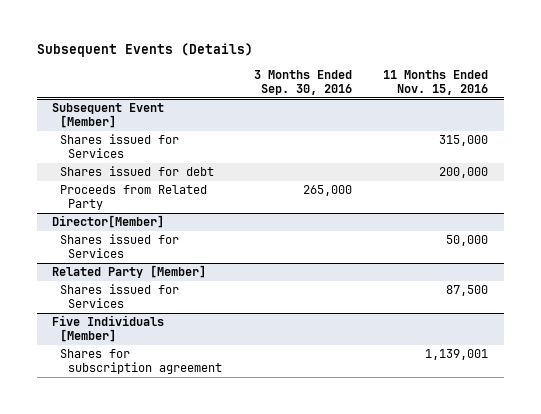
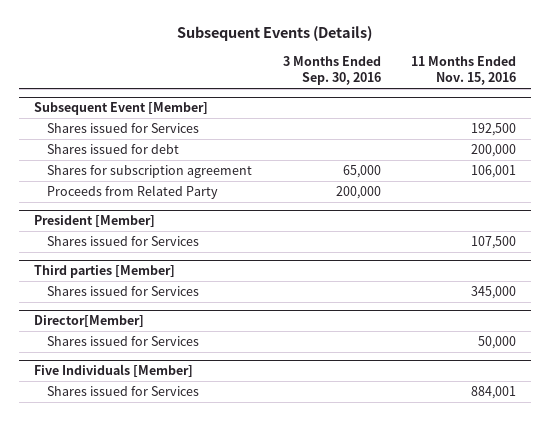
[439,135,489,147] 315,000 -> [470,123,516,137] 192,500
none -> [47,165,253,179] Shares for subscription agreement
[302,185,352,197] 265,000 -> [335,186,381,200] 200,000
none -> [33,215,155,228] President [Member]
none -> [47,236,200,247] Shares issued for Services
none -> [33,265,175,279] Third parties [Member]
none -> [47,286,200,297] Shares issued for Services
[52,265,207,279] Related Party [Member] -> none
[60,284,180,308] Shares issued for Services -> none
[60,349,223,374] Shares for subscription agreement -> none
none -> [47,386,200,397] Shares issued for Services

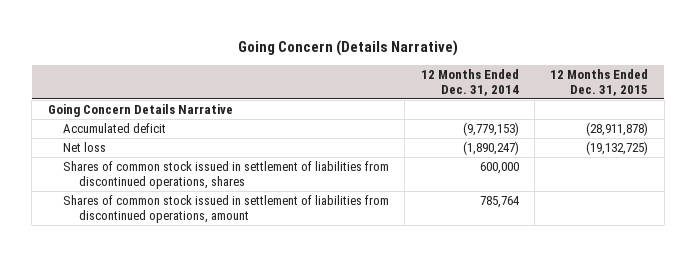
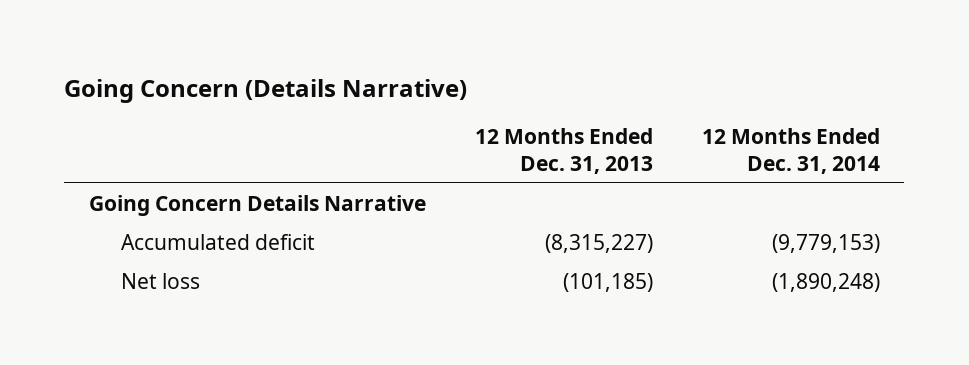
[550,68,649,97] 12 Months Ended Dec. 31, 2015 -> none
none -> [474,128,653,174] 12 Months Ended Dec. 31, 2013
[63,161,390,190] Shares of common stock issued in settlement of liabilities from discontinued operations, shares -> none
[63,195,390,224] Shares of common stock issued in settlement of liabilities from discontinued operations, amount -> none
[462,141,519,156] (1,890,247) -> [771,272,880,292] (1,890,248)

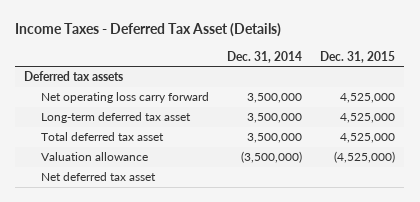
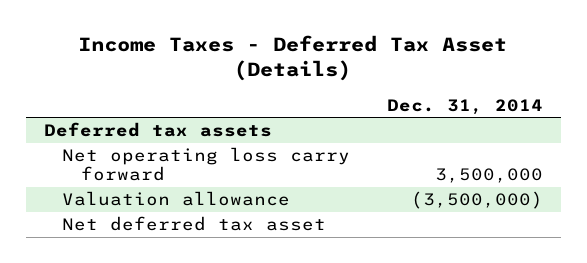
[320,50,396,63] Dec. 31, 2015 -> none
[40,112,191,124] Long-term deferred tax asset -> none
[40,132,164,142] Total deferred tax asset -> none

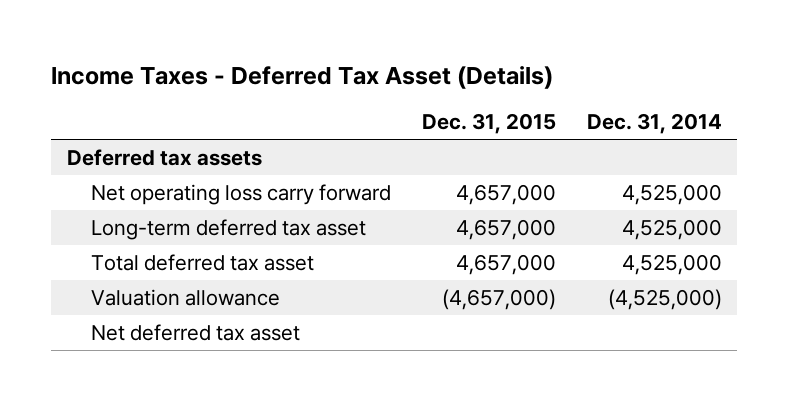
none -> [421,113,556,135] Dec. 31, 2015
[434,168,543,184] 3,500,000 -> [621,183,722,205] 4,525,000
none -> [90,218,366,240] Long-term deferred tax asset
none -> [90,253,314,271] Total deferred tax asset
[410,191,543,210] (3,500,000) -> [607,288,722,310] (4,525,000)

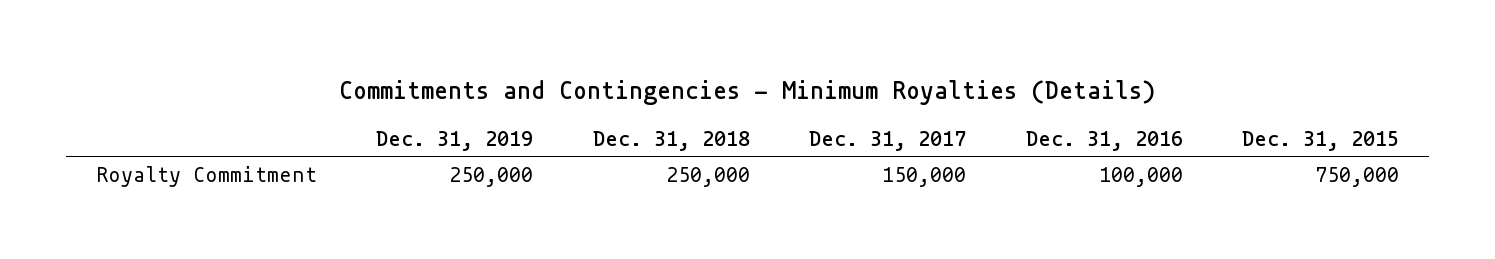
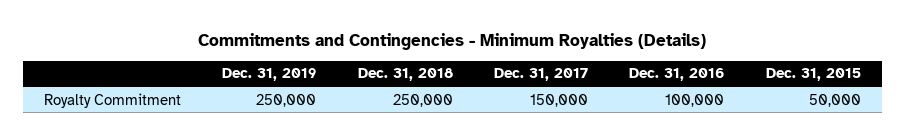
[1315,167,1400,188] 750,000 -> [808,93,861,107] 50,000

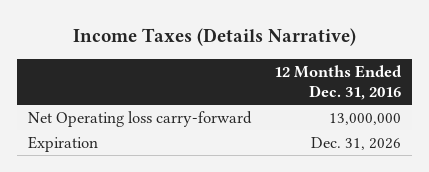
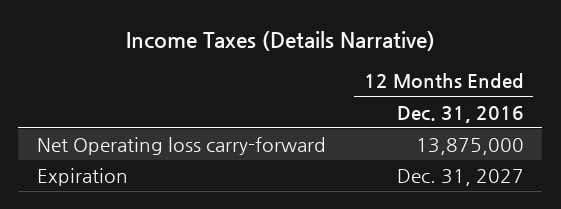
[328,113,401,126] 13,000,000 -> [415,138,524,156] 13,875,000
[310,137,401,151] Dec. 31, 2026 -> [396,169,524,187] Dec. 31, 2027

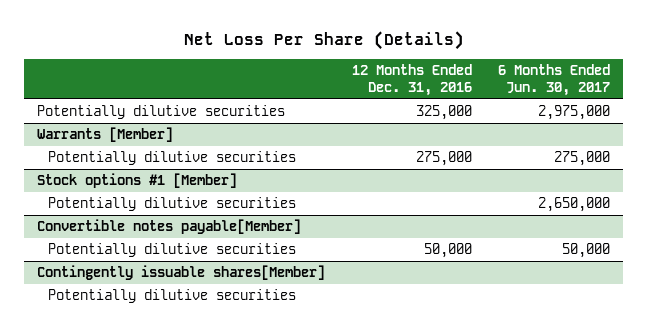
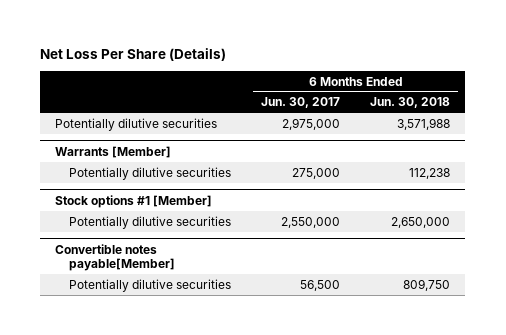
[351,63,472,96] 12 Months Ended Dec. 31, 2016 -> none
none -> [370,97,451,109] Jun. 30, 2018
[538,197,611,213] 2,650,000 -> [280,216,340,228] 2,550,000
[37,265,326,281] Contingently issuable shares[Member] -> none
[48,289,297,304] Potentially dilutive securities -> none
[562,243,611,259] 50,000 -> [299,279,340,291] 56,500

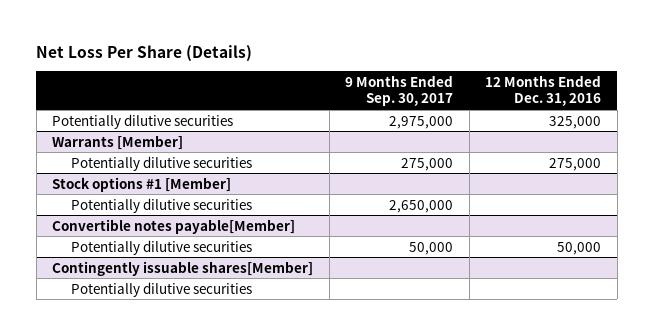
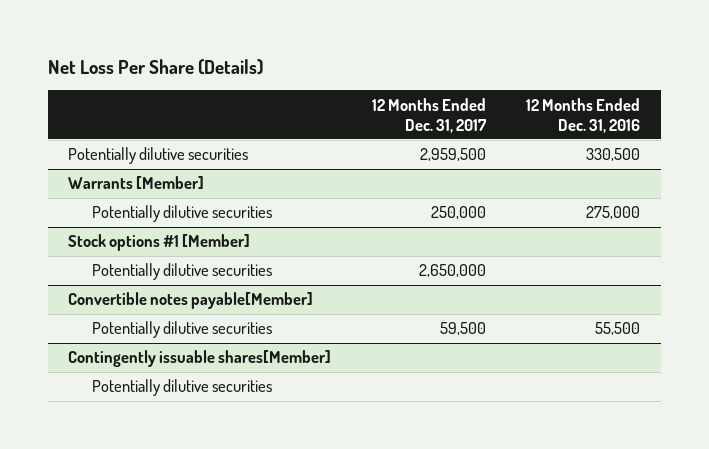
[345,75,454,107] 9 Months Ended Sep. 30, 2017 -> none
none -> [371,97,487,133] 12 Months Ended Dec. 31, 2017
[549,115,602,129] 325,000 -> [586,148,641,162] 330,500
[557,241,602,255] 50,000 -> [595,322,641,336] 55,500

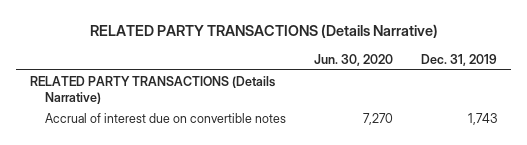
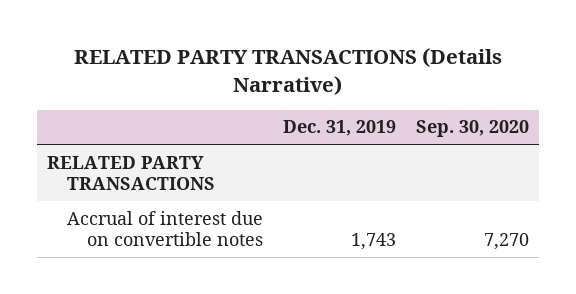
[314,53,394,66] Jun. 30, 2020 -> none
none -> [416,120,530,138] Sep. 30, 2020
[29,76,275,104] RELATED PARTY TRANSACTIONS (Details Narrative) -> [46,155,215,191] RELATED PARTY TRANSACTIONS

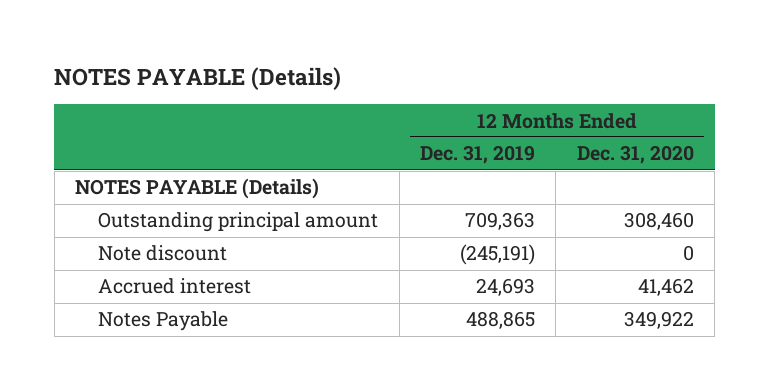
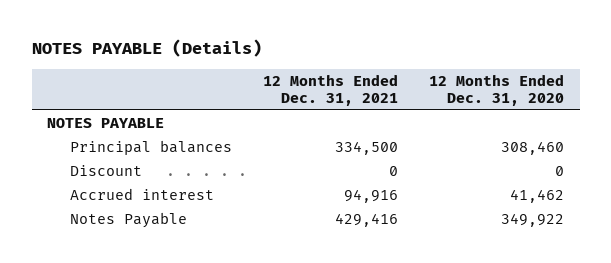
[419,145,535,165] Dec. 31, 2019 -> none
none -> [262,73,398,107] 12 Months Ended Dec. 31, 2021
[75,178,320,200] NOTES PAYABLE (Details) -> [47,118,165,129] NOTES PAYABLE
[98,212,379,233] Outstanding principal amount -> [69,140,232,156] Principal balances
[98,245,228,262] Note discount -> [69,165,142,177] Discount

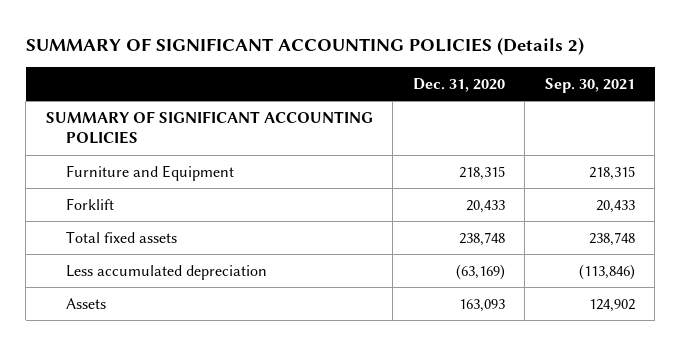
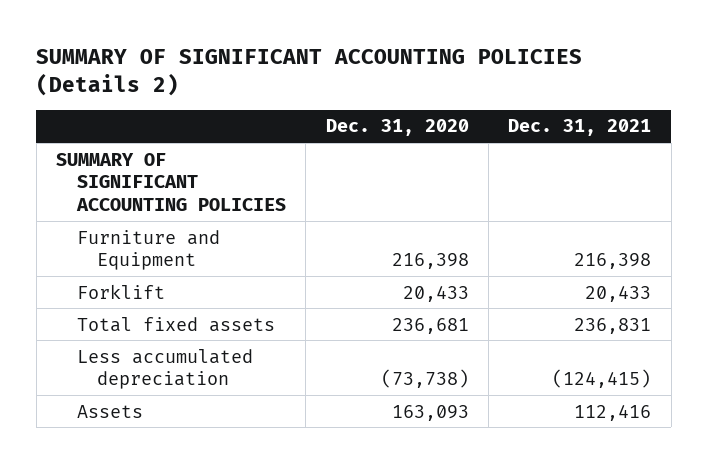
[544,77,635,93] Sep. 30, 2021 -> none
none -> [508,119,652,137] Dec. 31, 2021
[458,165,505,180] 218,315 -> [391,253,469,270] 216,398
[458,231,505,246] 238,748 -> [391,317,469,334] 236,681
[455,263,505,280] (63,169) -> [380,369,469,389] (73,738)

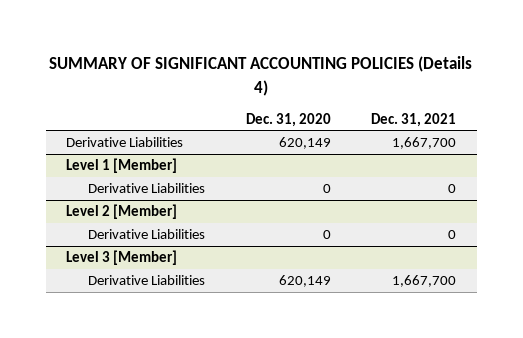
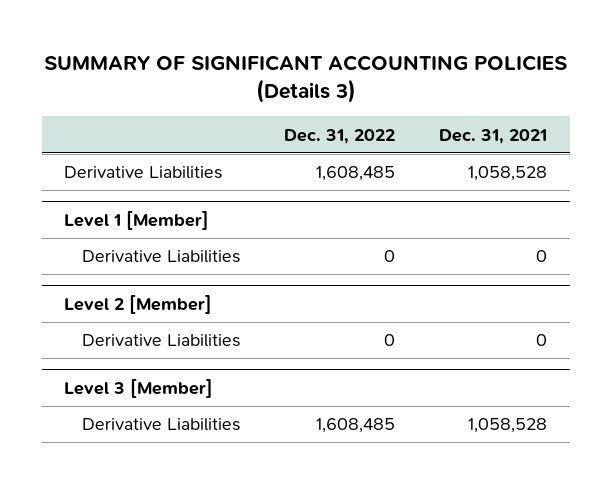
[49,56,473,96] SUMMARY OF SIGNIFICANT ACCOUNTING POLICIES (Details 4) -> [43,55,567,104] SUMMARY OF SIGNIFICANT ACCOUNTING POLICIES (Details 3)
[245,112,331,127] Dec. 31, 2020 -> none
none -> [284,128,396,144] Dec. 31, 2022
[392,137,457,150] 1,667,700 -> [468,166,548,182] 1,058,528
[392,275,457,288] 1,667,700 -> [468,418,548,434] 1,058,528

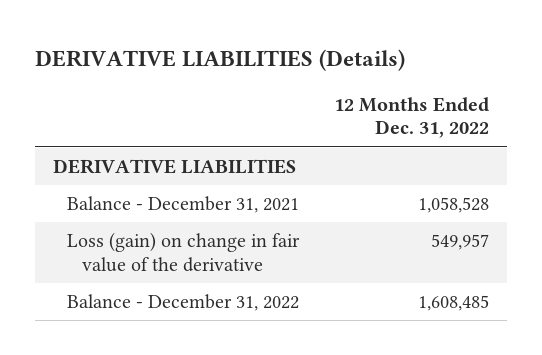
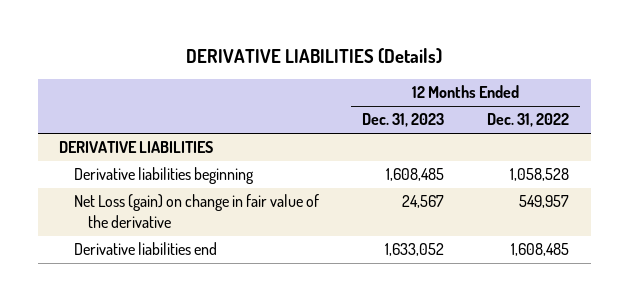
none -> [362,113,445,128] Dec. 31, 2023
[67,196,300,214] Balance - December 31, 2021 -> [73,167,254,185] Derivative liabilities beginning
[67,232,301,272] Loss (gain) on change in fair value of the derivative -> [73,194,319,229] Net Loss (gain) on change in fair value of the derivative
[67,294,300,312] Balance - December 31, 2022 -> [73,242,217,256] Derivative liabilities end

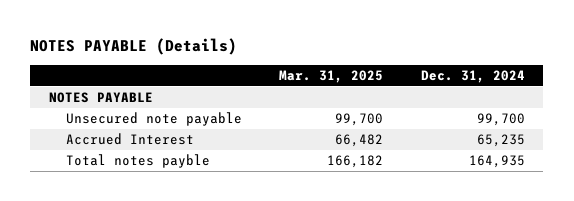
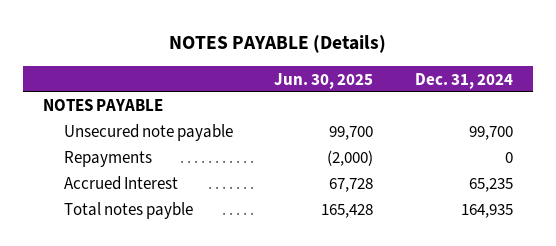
[279,69,384,83] Mar. 31, 2025 -> none
none -> [274,72,374,89] Jun. 30, 2025
none -> [64,151,153,168] Repayments

